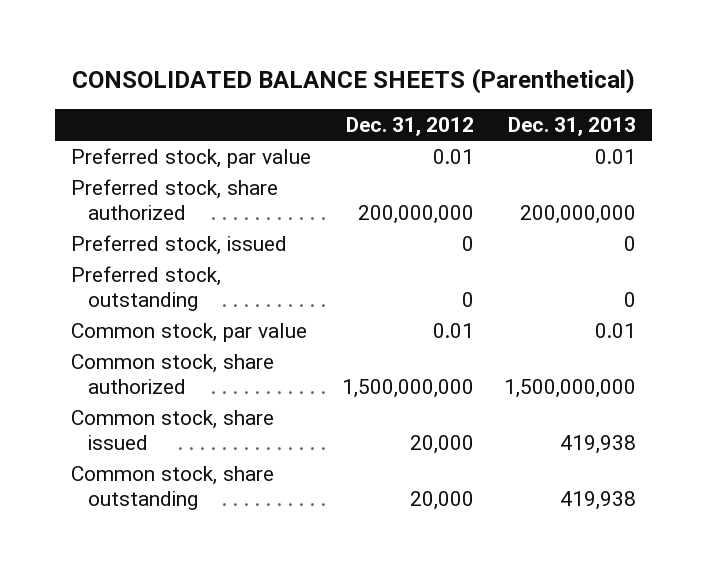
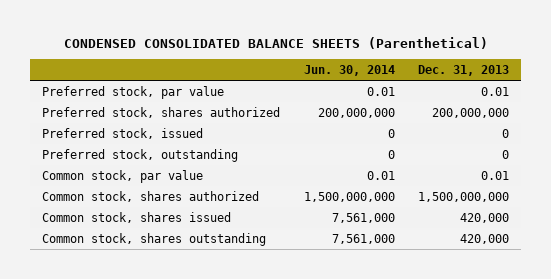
[71,67,635,94] CONSOLIDATED BALANCE SHEETS (Parenthetical) -> [63,36,488,49] CONDENSED CONSOLIDATED BALANCE SHEETS (Parenthetical)
[345,116,474,136] Dec. 31, 2012 -> none
none -> [303,64,395,76] Jun. 30, 2014
[70,179,278,221] Preferred stock, share authorized -> [42,106,281,118] Preferred stock, shares authorized
[70,354,274,395] Common stock, share authorized -> [42,190,260,202] Common stock, shares authorized
[70,410,274,451] Common stock, share issued -> [42,211,232,223] Common stock, shares issued
[560,435,637,455] 419,938 -> [460,212,510,223] 420,000
[70,466,274,511] Common stock, share outstanding -> [42,232,267,246] Common stock, shares outstanding
[560,491,637,511] 419,938 -> [460,233,510,244] 420,000

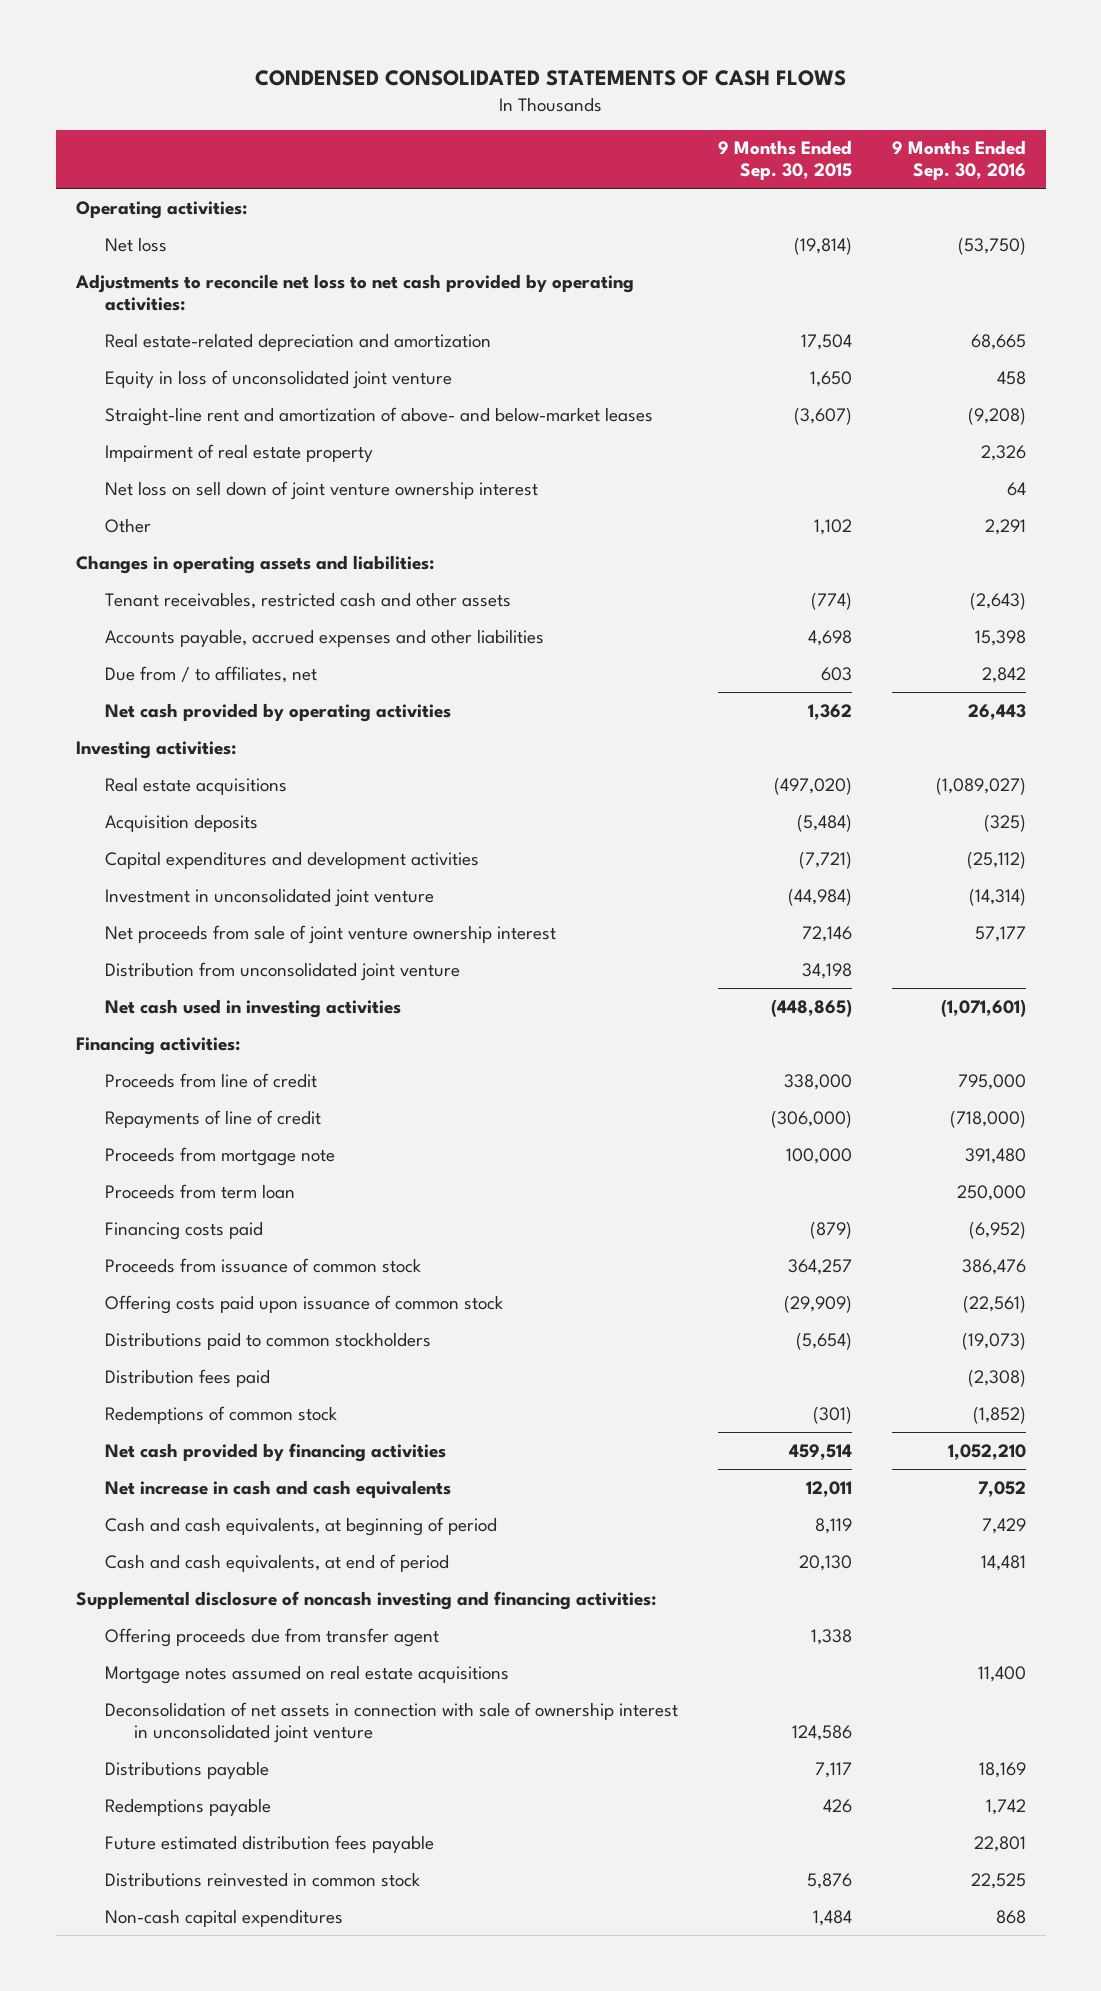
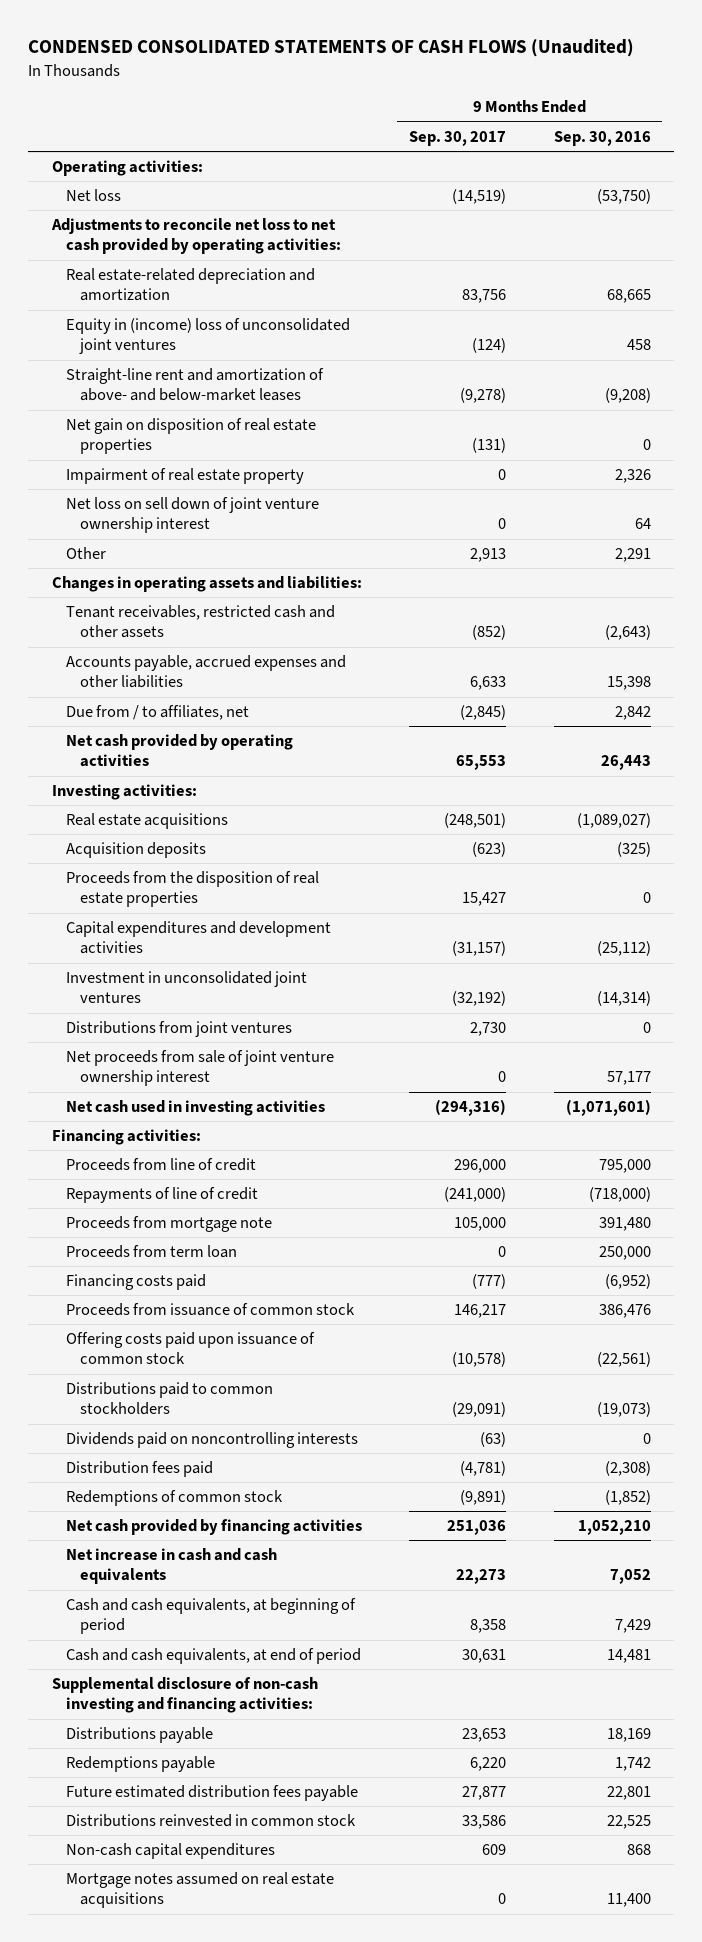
[254,70,846,87] CONDENSED CONSOLIDATED STATEMENTS OF CASH FLOWS -> [27,39,634,58] CONDENSED CONSOLIDATED STATEMENTS OF CASH FLOWS (Unaudited)
[717,140,852,181] 9 Months Ended Sep. 30, 2015 -> none
none -> [409,130,507,146] Sep. 30, 2017
[104,369,452,389] Equity in loss of unconsolidated joint venture -> [65,318,350,355] Equity in (income) loss of unconsolidated joint ventures
none -> [65,418,316,455] Net gain on disposition of real estate properties
none -> [65,871,319,908] Proceeds from the disposition of real estate properties
[104,887,434,907] Investment in unconsolidated joint venture -> [65,971,307,1004] Investment in unconsolidated joint ventures
none -> [65,1021,292,1038] Distributions from joint ventures
[104,961,460,981] Distribution from unconsolidated joint venture -> none
none -> [65,1432,358,1449] Dividends paid on noncontrolling interests
[104,1627,439,1647] Offering proceeds due from transfer agent -> none
[104,1701,678,1743] Deconsolidation of net assets in connection with sale of ownership interest in unconsolidated joint venture -> none
[75,1590,656,1610] Supplemental disclosure of noncash investing and financing activities: -> [51,1677,318,1714] Supplemental disclosure of non-cash investing and financing activities:
[104,1664,509,1684] Mortgage notes assumed on real estate acquisitions -> [65,1872,334,1909] Mortgage notes assumed on real estate acquisitions

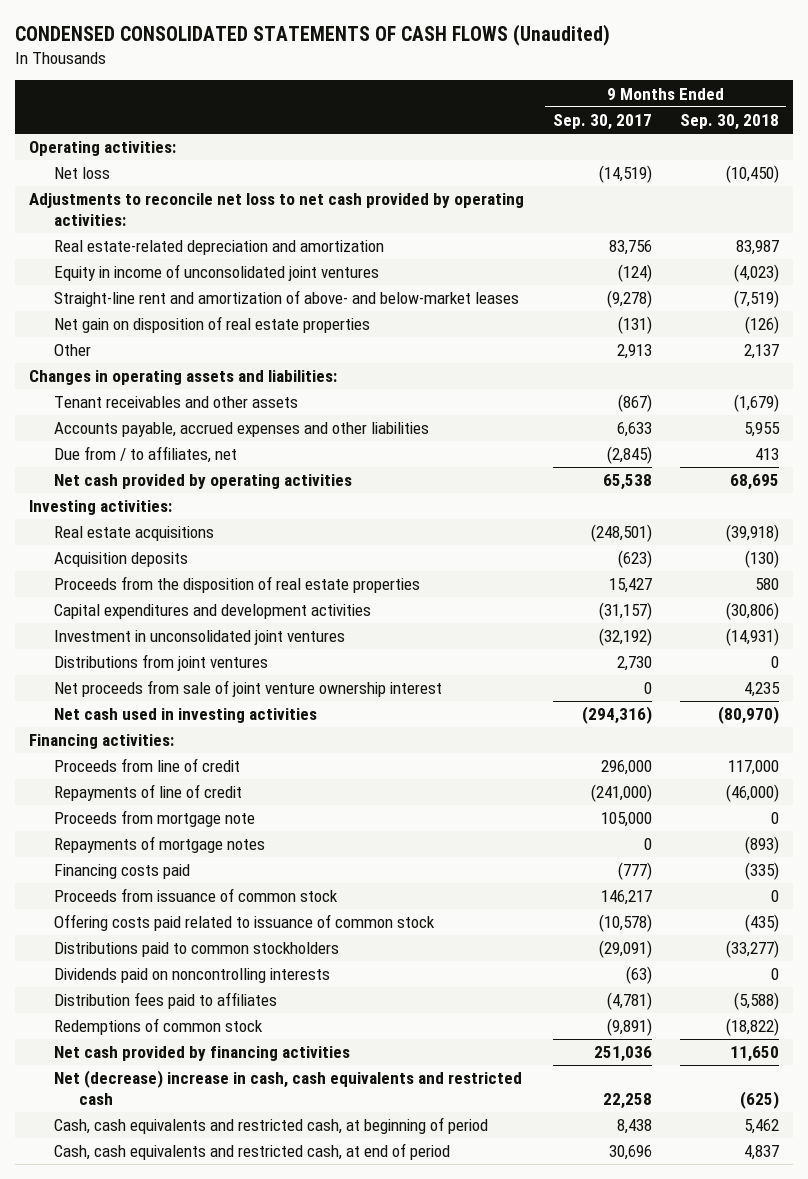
[553,130,651,146] Sep. 30, 2016 -> none
none -> [680,114,780,131] Sep. 30, 2018
[65,318,350,355] Equity in (income) loss of unconsolidated joint ventures -> [54,264,380,282] Equity in income of unconsolidated joint ventures
[65,468,304,485] Impairment of real estate property -> none
[65,497,319,534] Net loss on sell down of joint venture ownership interest -> none
[65,605,335,639] Tenant receivables, restricted cash and other assets -> [54,396,299,409] Tenant receivables and other assets
[472,625,507,641] (852) -> [617,394,652,413] (867)
[456,755,507,771] 65,553 -> [602,474,652,491] 65,538
[65,1245,237,1259] Proceeds from term loan -> none
none -> [54,836,266,854] Repayments of mortgage notes
[65,1332,315,1365] Offering costs paid upon issuance of common stock -> [54,914,436,932] Offering costs paid related to issuance of common stock
[65,1461,213,1478] Distribution fees paid -> [54,992,278,1010] Distribution fees paid to affiliates
[51,1677,318,1714] Supplemental disclosure of non-cash investing and financing activities: -> none
[65,1727,213,1744] Distributions payable -> none
[65,1756,215,1773] Redemptions payable -> none
[65,1785,358,1802] Future estimated distribution fees payable -> none
[65,1814,356,1828] Distributions reinvested in common stock -> none
[65,1843,275,1860] Non-cash capital expenditures -> none
[65,1872,334,1909] Mortgage notes assumed on real estate acquisitions -> none
[65,1548,277,1585] Net increase in cash and cash equivalents -> [54,1070,523,1105] Net (decrease) increase in cash, cash equivalents and restricted cash
[456,1569,507,1585] 22,273 -> [602,1092,652,1109] 22,258
[65,1598,356,1635] Cash and cash equivalents, at beginning of period -> [54,1117,489,1135] Cash, cash equivalents and restricted cash, at beginning of period
[470,1619,507,1634] 8,358 -> [616,1119,652,1135] 8,438
[65,1648,361,1665] Cash and cash equivalents, at end of period -> [54,1143,451,1161] Cash, cash equivalents and restricted cash, at end of period
[462,1649,507,1664] 30,631 -> [608,1145,652,1161] 30,696

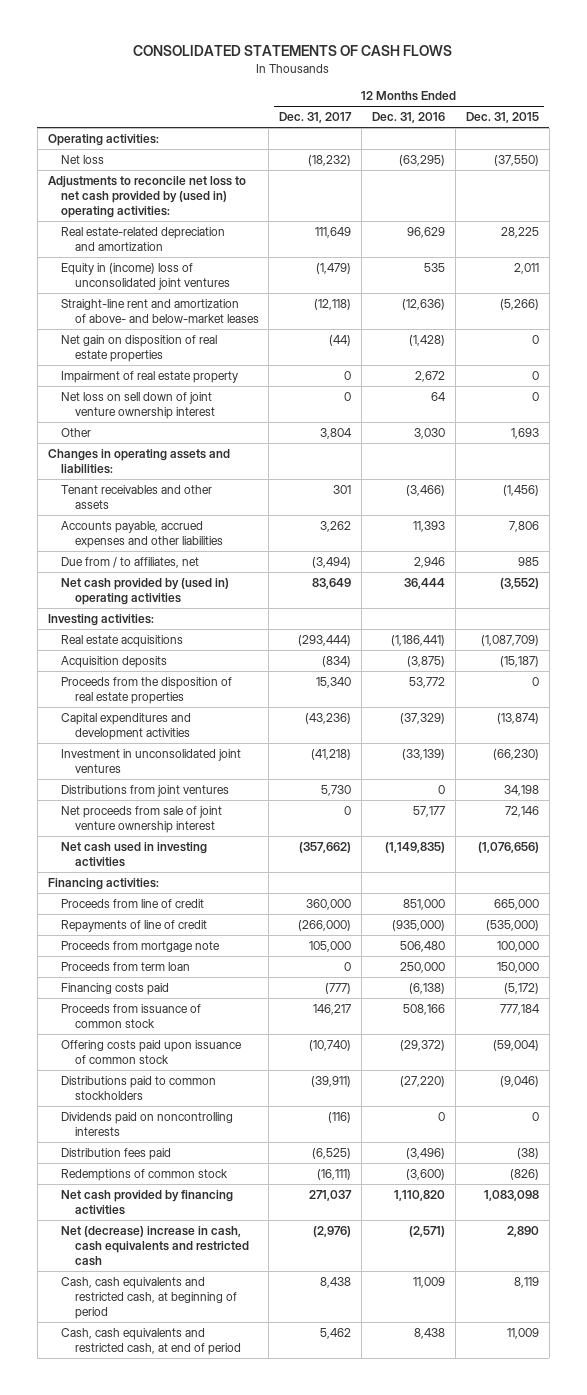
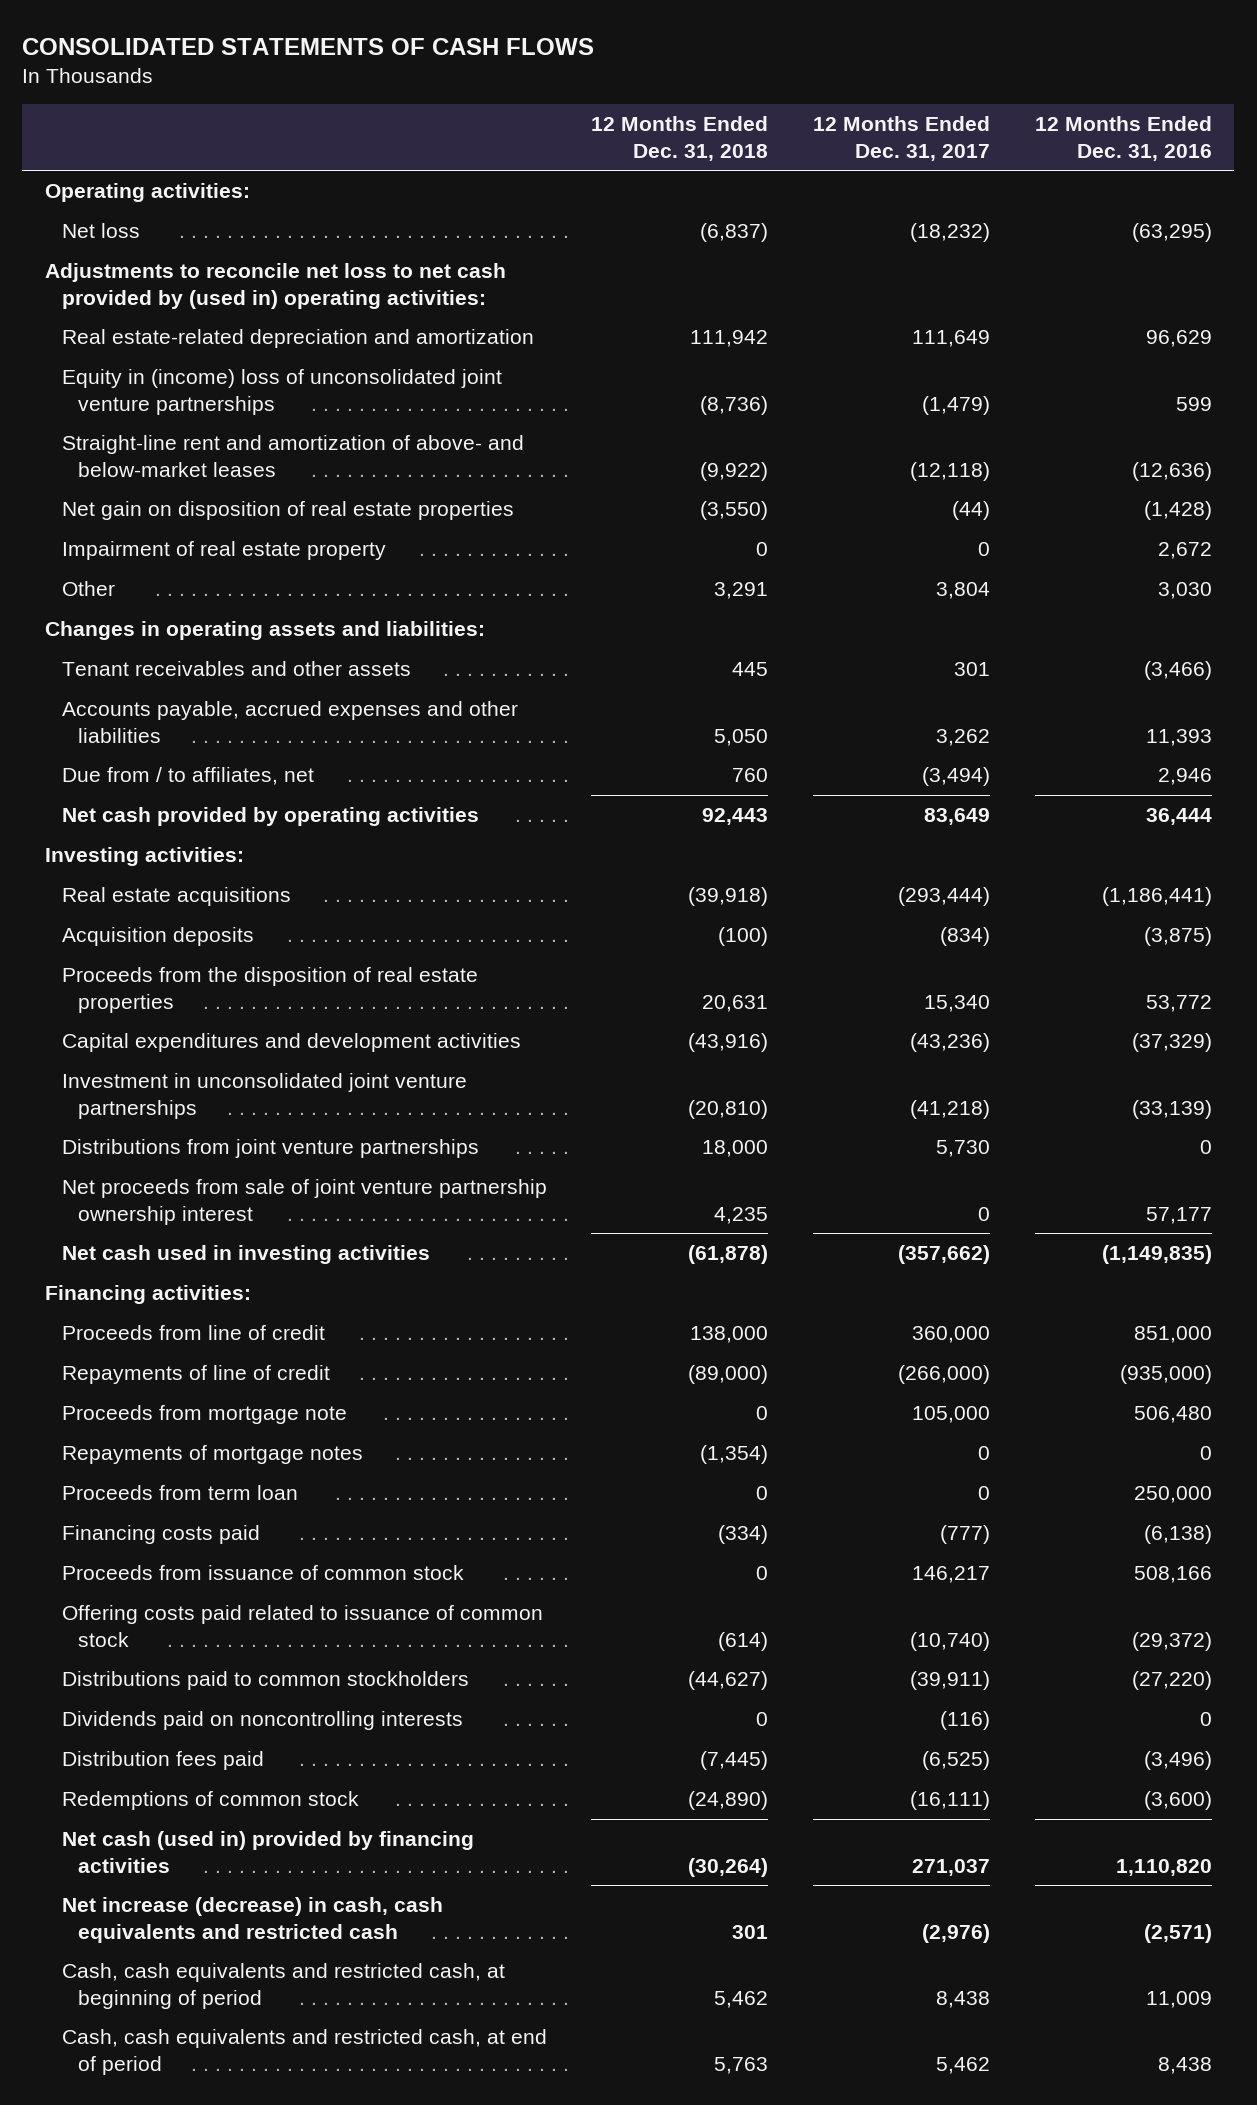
[465,112,539,124] Dec. 31, 2015 -> none
none -> [591,116,769,161] 12 Months Ended Dec. 31, 2018
[61,262,230,290] Equity in (income) loss of unconsolidated joint ventures -> [61,369,502,415] Equity in (income) loss of unconsolidated joint venture partnerships
[424,262,446,272] 535 -> [1175,396,1212,411] 599
[61,391,215,419] Net loss on sell down of joint venture ownership interest -> none
[61,577,230,605] Net cash provided by (used in) operating activities -> [61,807,479,827] Net cash provided by operating activities
[61,748,242,773] Investment in unconsolidated joint ventures -> [61,1073,467,1119] Investment in unconsolidated joint venture partnerships
[61,784,230,797] Distributions from joint ventures -> [61,1139,479,1159] Distributions from joint venture partnerships
[61,805,223,833] Net proceeds from sale of joint venture ownership interest -> [61,1179,547,1225] Net proceeds from sale of joint venture partnership ownership interest
none -> [61,1445,363,1465] Repayments of mortgage notes
[61,1039,243,1064] Offering costs paid upon issuance of common stock -> [61,1605,543,1647] Offering costs paid related to issuance of common stock
[61,1189,234,1215] Net cash provided by financing activities -> [61,1831,474,1873] Net cash (used in) provided by financing activities
[61,1225,249,1266] Net (decrease) increase in cash, cash equivalents and restricted cash -> [61,1897,443,1943] Net increase (decrease) in cash, cash equivalents and restricted cash

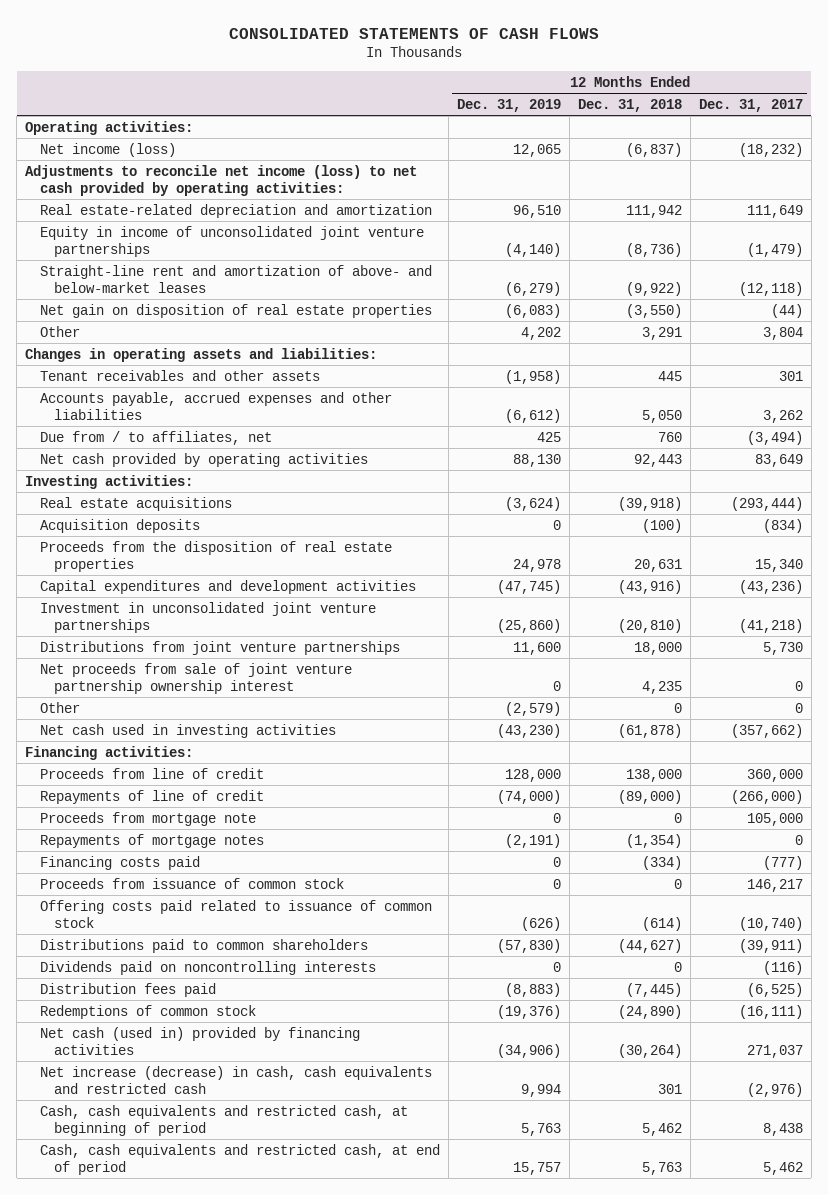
[1034,116,1212,161] 12 Months Ended Dec. 31, 2016 -> none
none -> [456,98,561,112] Dec. 31, 2019
[61,223,140,239] Net loss -> [39,142,176,157] Net income (loss)
[44,263,506,309] Adjustments to reconcile net loss to net cash provided by (used in) operating activities: -> [25,164,418,196] Adjustments to reconcile net income (loss) to net cash provided by operating activities:
[61,369,502,415] Equity in (income) loss of unconsolidated joint venture partnerships -> [39,225,424,257] Equity in income of unconsolidated joint venture partnerships
[61,541,386,561] Impairment of real estate property -> none
none -> [39,701,80,713] Other
[61,1485,298,1501] Proceeds from term loan -> none
[61,1671,469,1691] Distributions paid to common stockholders -> [39,938,368,953] Distributions paid to common shareholders

